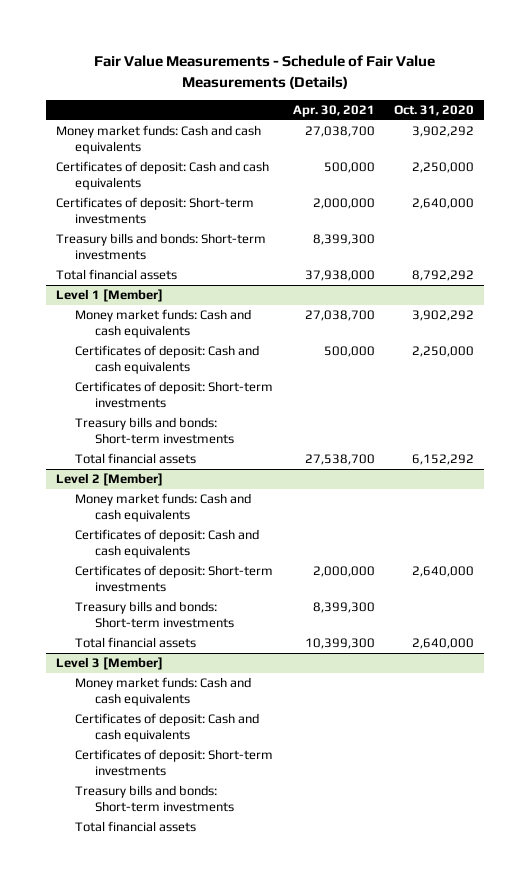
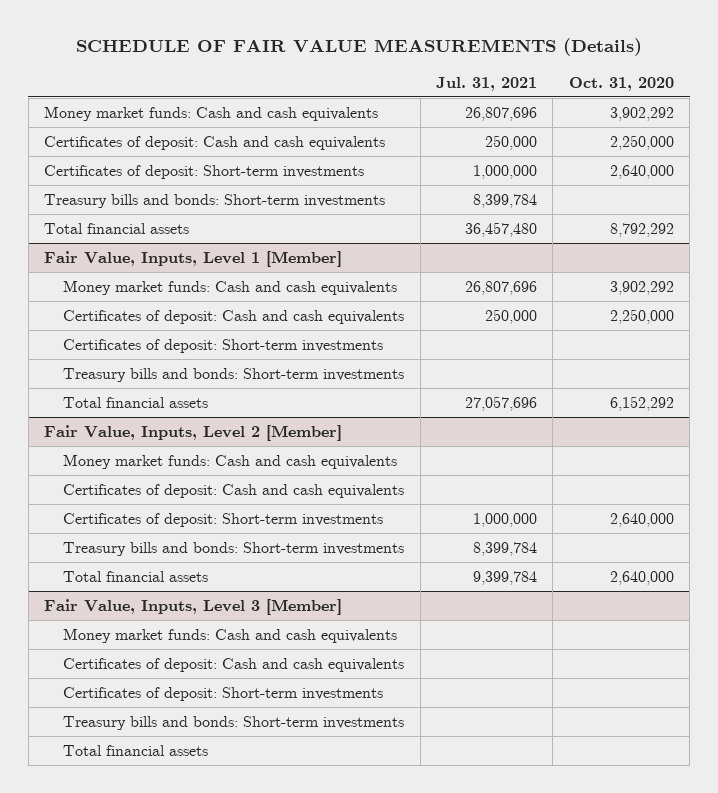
[93,55,435,89] Fair Value Measurements - Schedule of Fair Value Measurements (Details) -> [75,38,642,57] SCHEDULE OF FAIR VALUE MEASUREMENTS (Details)
[292,105,375,118] Apr. 30, 2021 -> none
none -> [435,76,537,91] Jul. 31, 2021
[55,289,163,303] Level 1 [Member] -> [44,250,343,267] Fair Value, Inputs, Level 1 [Member]
[55,473,163,487] Level 2 [Member] -> [44,424,343,441] Fair Value, Inputs, Level 2 [Member]
[55,657,163,671] Level 3 [Member] -> [44,598,343,615] Fair Value, Inputs, Level 3 [Member]

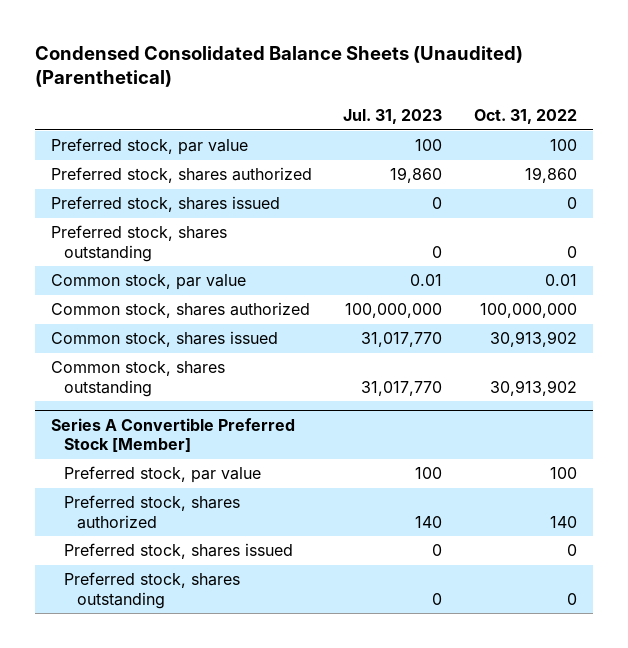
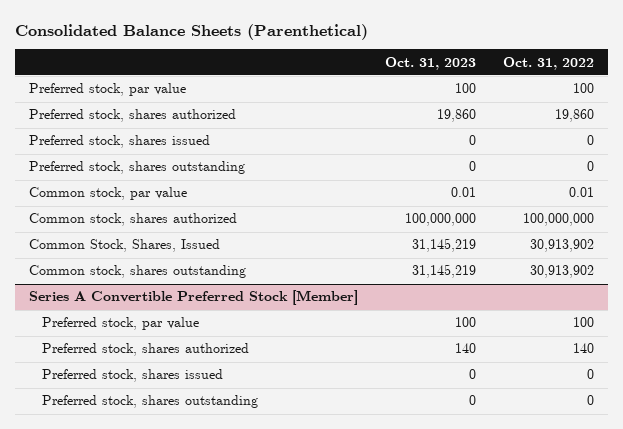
[34,45,523,88] Condensed Consolidated Balance Sheets (Unaudited) (Parenthetical) -> [15,24,369,41] Consolidated Balance Sheets (Parenthetical)
[343,108,443,124] Jul. 31, 2023 -> none
none -> [384,56,476,70] Oct. 31, 2023
[50,331,278,348] Common stock, shares issued -> [28,239,220,253] Common Stock, Shares, Issued

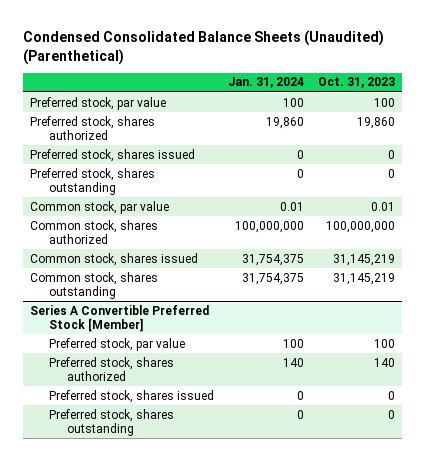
[15,24,369,41] Consolidated Balance Sheets (Parenthetical) -> [23,30,385,65] Condensed Consolidated Balance Sheets (Unaudited) (Parenthetical)
[503,56,595,70] Oct. 31, 2022 -> none
none -> [227,77,304,89] Jan. 31, 2024
[28,239,220,253] Common Stock, Shares, Issued -> [30,252,199,266] Common stock, shares issued

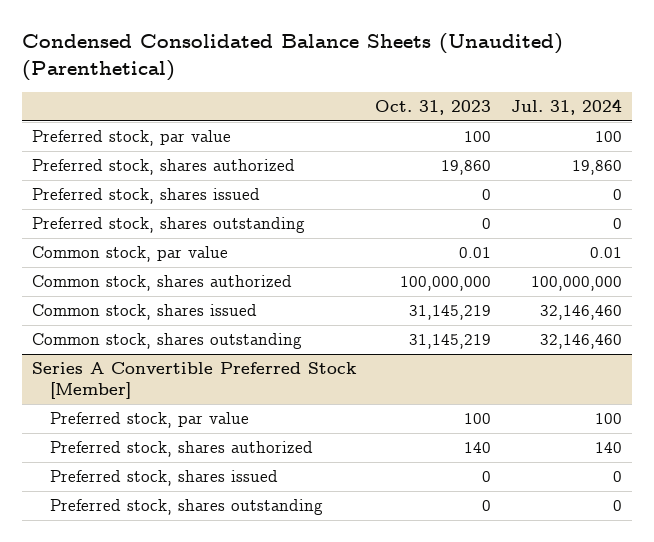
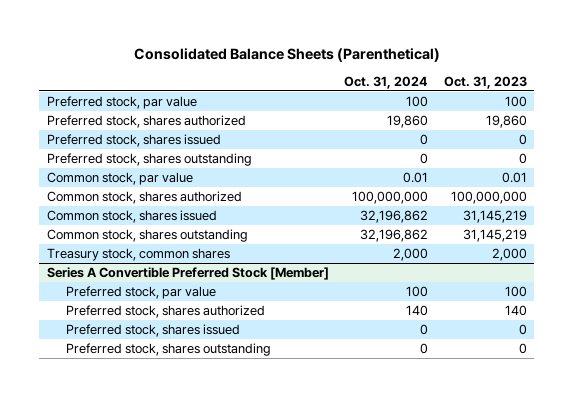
[21,33,563,81] Condensed Consolidated Balance Sheets (Unaudited) (Parenthetical) -> [133,48,440,63] Consolidated Balance Sheets (Parenthetical)
[511,99,623,116] Jul. 31, 2024 -> none
none -> [344,75,429,89] Oct. 31, 2024
none -> [46,248,230,262] Treasury stock, common shares

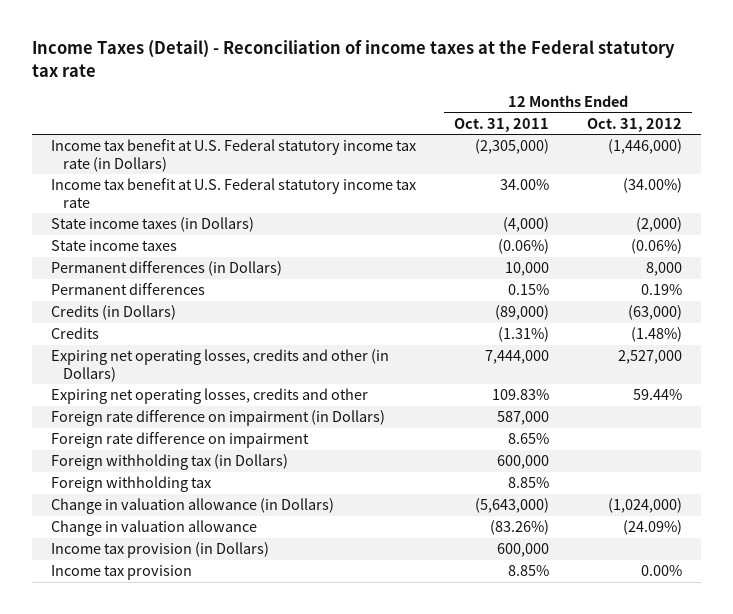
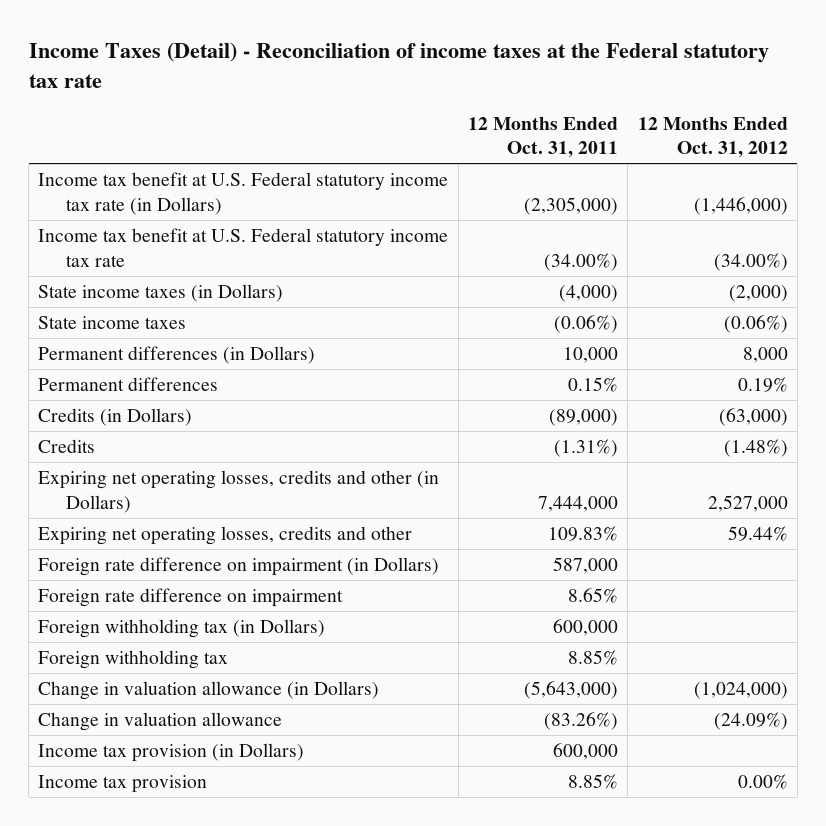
[499,179,549,191] 34.00% -> [543,252,618,271] (34.00%)

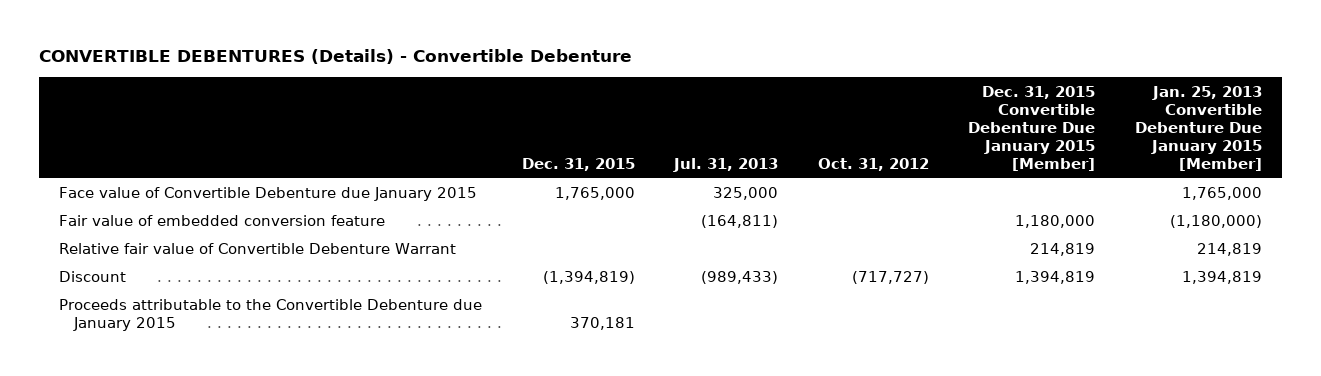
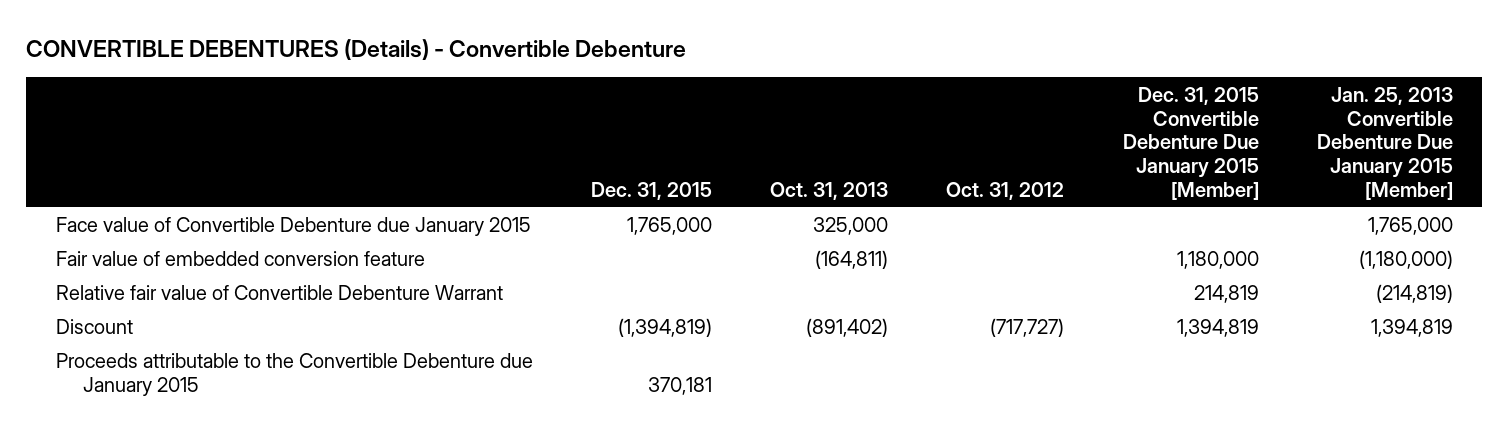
[673,158,779,173] Jul. 31, 2013 -> none
none -> [770,181,889,200] Oct. 31, 2013
[1196,243,1262,257] 214,819 -> [1375,284,1453,304] (214,819)

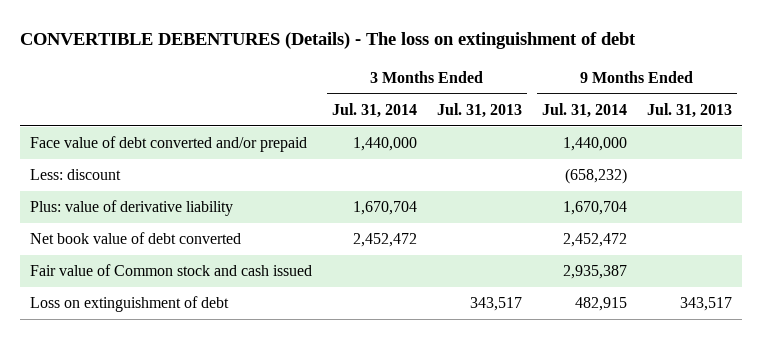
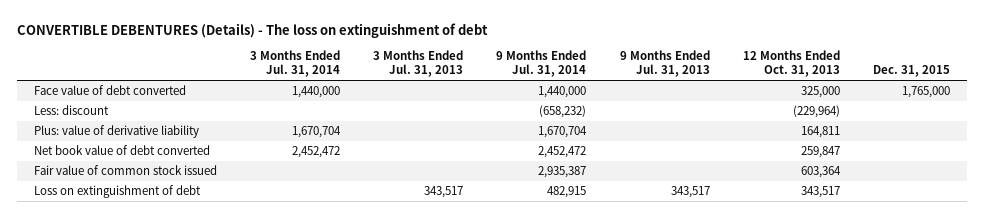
none -> [743,50,841,78] 12 Months Ended Oct. 31, 2013
none -> [873,65,951,78] Dec. 31, 2015
[30,136,308,153] Face value of debt converted and/or prepaid -> [33,85,186,96] Face value of debt converted
[30,264,313,277] Fair value of Common stock and cash issued -> [33,165,217,176] Fair value of common stock issued

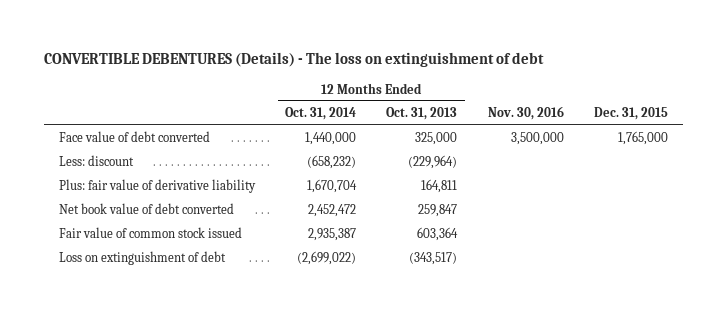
[249,50,340,78] 3 Months Ended Jul. 31, 2014 -> none
[373,50,464,78] 3 Months Ended Jul. 31, 2013 -> none
[496,50,587,78] 9 Months Ended Jul. 31, 2014 -> none
[619,50,710,78] 9 Months Ended Jul. 31, 2013 -> none
none -> [285,107,357,121] Oct. 31, 2014
none -> [487,106,564,121] Nov. 30, 2016
[33,125,199,139] Plus: value of derivative liability -> [58,179,256,194] Plus: fair value of derivative liability
[801,186,841,199] 343,517 -> [409,252,458,266] (343,517)

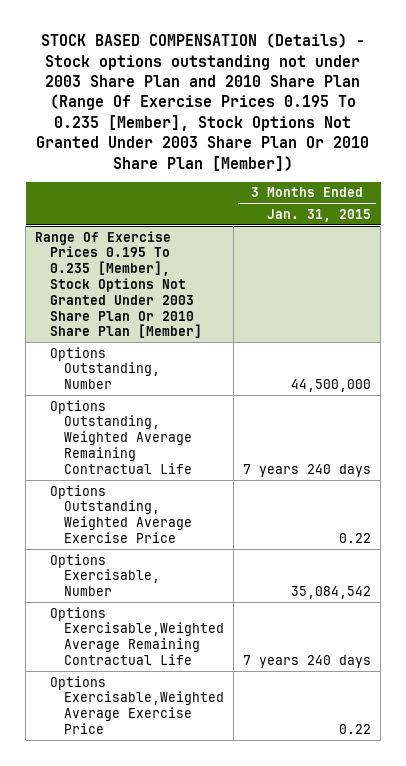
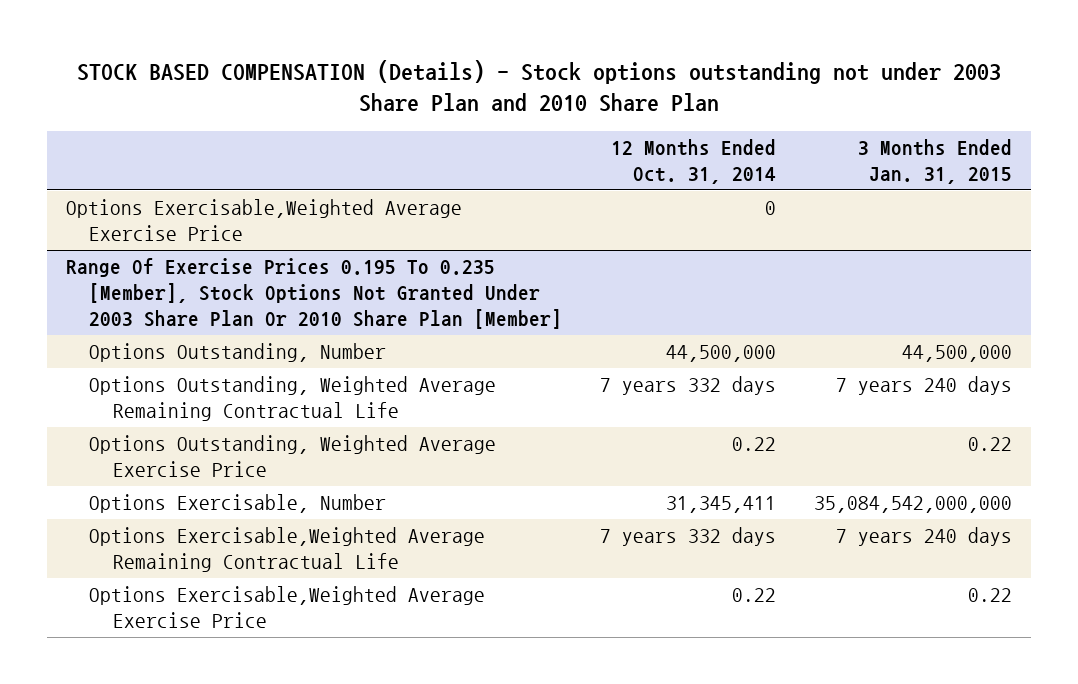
[36,33,370,171] STOCK BASED COMPENSATION (Details) - Stock options outstanding not under 2003 Share Plan and 2010 Share Plan (Range Of Exercise Prices 0.195 To 0.235 [Member], Stock Options Not Granted Under 2003 Share Plan Or 2010 Share Plan [Member]) -> [77,59,1002,113] STOCK BASED COMPENSATION (Details) - Stock options outstanding not under 2003 Share Plan and 2010 Share Plan
none -> [611,138,777,184] 12 Months Ended Oct. 31, 2014
none -> [66,198,463,241] Options Exercisable,Weighted Average Exercise Price
[291,586,372,600] 35,084,542 -> [814,495,1013,513] 35,084,542,000,000

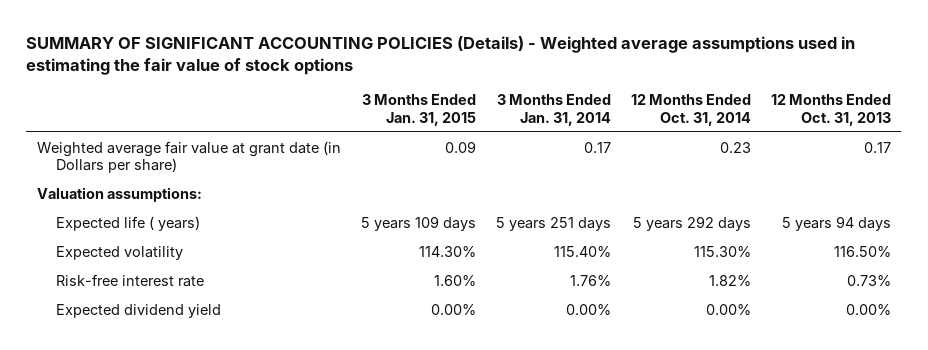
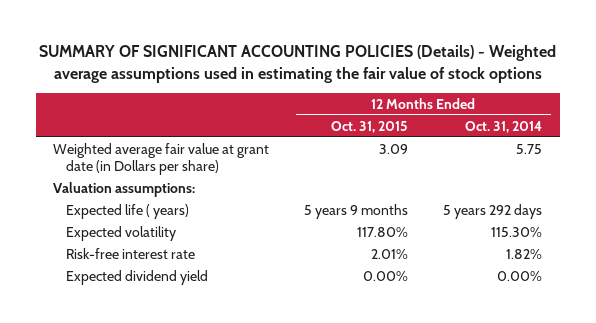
[361,94,476,126] 3 Months Ended Jan. 31, 2015 -> none
[496,94,611,126] 3 Months Ended Jan. 31, 2014 -> none
[771,94,892,126] 12 Months Ended Oct. 31, 2013 -> none
none -> [331,120,409,133] Oct. 31, 2015
[720,141,752,153] 0.23 -> [516,143,543,154] 5.75

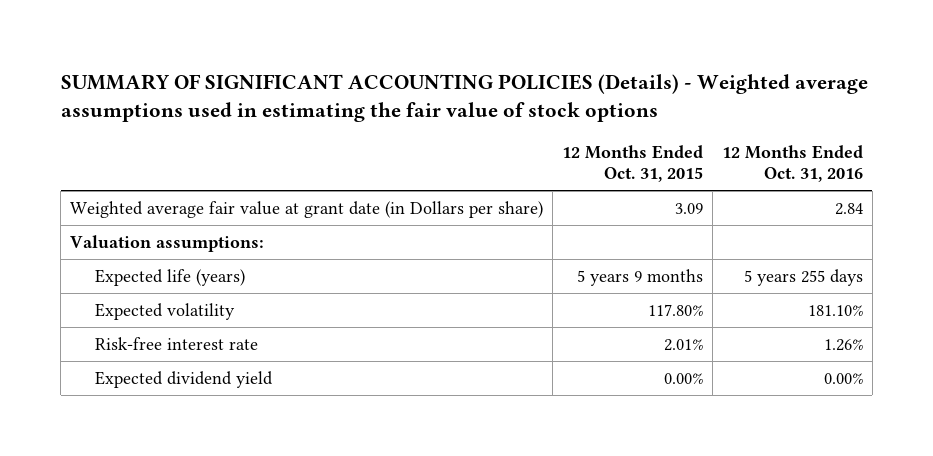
[465,120,543,133] Oct. 31, 2014 -> none
none -> [722,144,864,183] 12 Months Ended Oct. 31, 2016
[66,203,190,219] Expected life ( years) -> [95,268,246,286] Expected life (years)

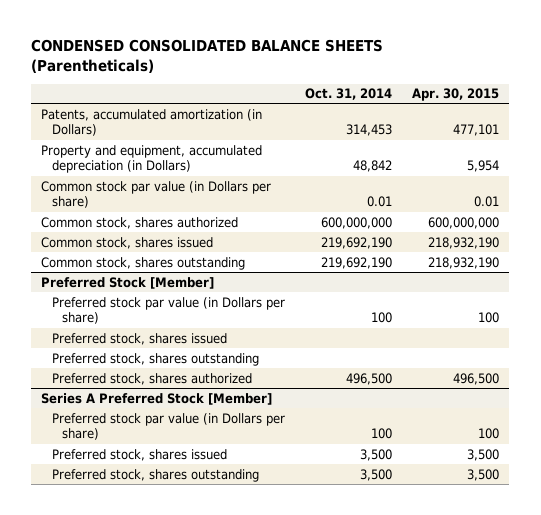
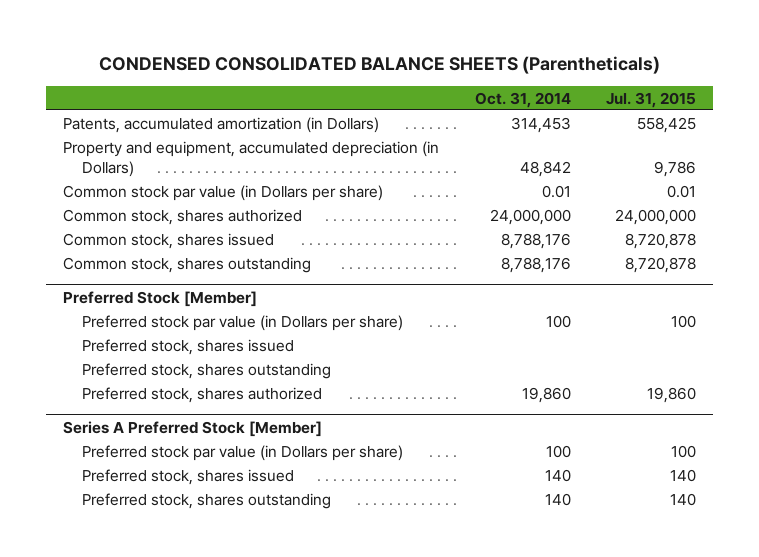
[412,88,500,102] Apr. 30, 2015 -> none
none -> [605,91,696,108] Jul. 31, 2015
[320,216,392,229] 600,000,000 -> [489,208,571,225] 24,000,000
[320,236,392,249] 219,692,190 -> [500,232,571,249] 8,788,176
[320,256,392,269] 219,692,190 -> [500,256,571,273] 8,788,176
[345,372,392,385] 496,500 -> [521,386,571,403] 19,860
[359,448,392,461] 3,500 -> [544,468,571,482] 140
[359,468,392,481] 3,500 -> [544,492,571,506] 140

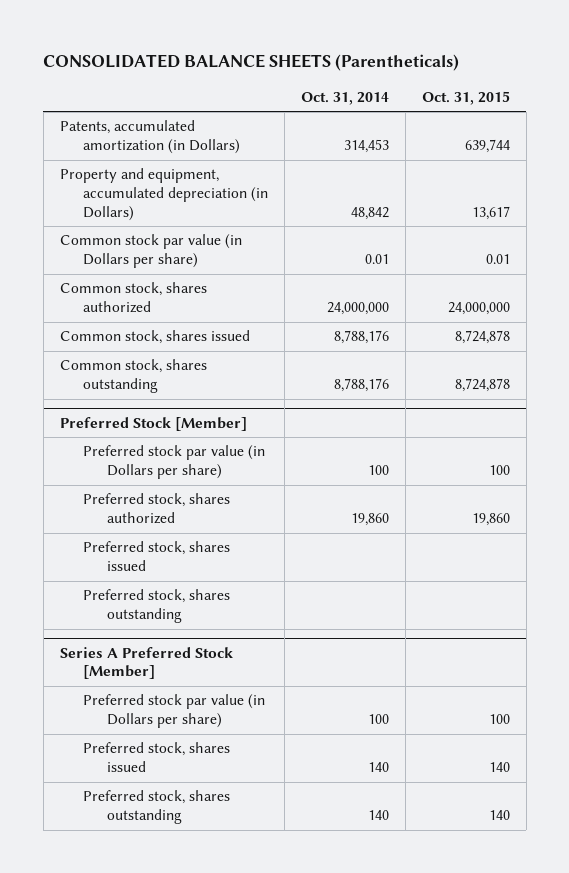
[98,56,660,75] CONDENSED CONSOLIDATED BALANCE SHEETS (Parentheticals) -> [43,53,460,71] CONSOLIDATED BALANCE SHEETS (Parentheticals)
[605,91,696,108] Jul. 31, 2015 -> none
none -> [421,90,510,105] Oct. 31, 2015
[82,386,323,403] Preferred stock, shares authorized -> [83,493,231,525] Preferred stock, shares authorized

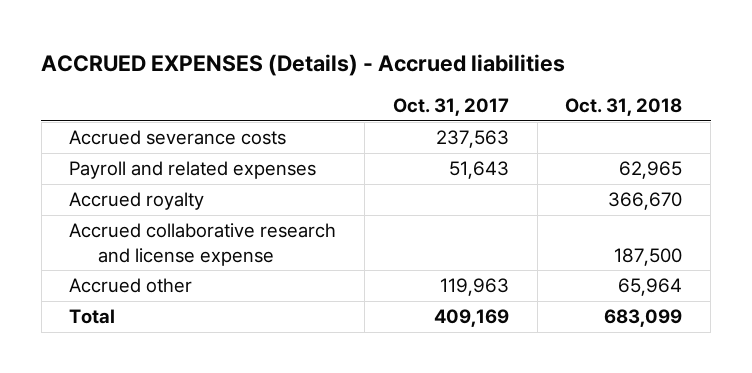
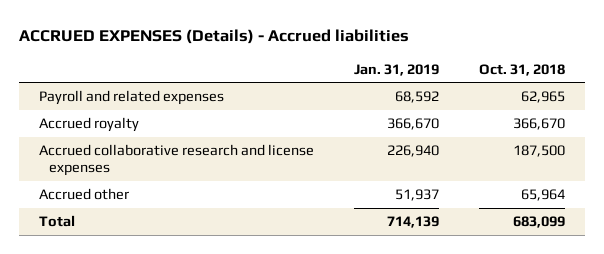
[392,98,509,117] Oct. 31, 2017 -> none
none -> [353,63,439,76] Jan. 31, 2019
[69,130,287,146] Accrued severance costs -> none
[69,223,337,266] Accrued collaborative research and license expense -> [38,144,314,177] Accrued collaborative research and license expenses

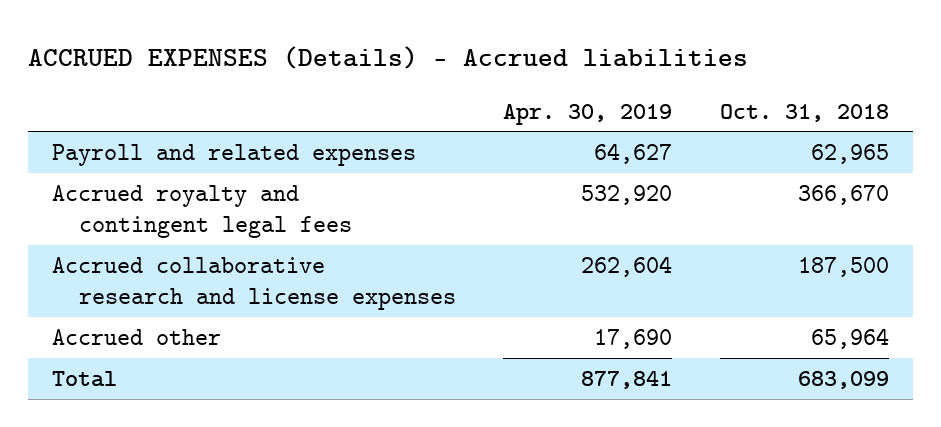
[353,63,439,76] Jan. 31, 2019 -> none
none -> [503,103,673,125] Apr. 30, 2019
[38,117,139,133] Accrued royalty -> [52,184,352,238] Accrued royalty and contingent legal fees

